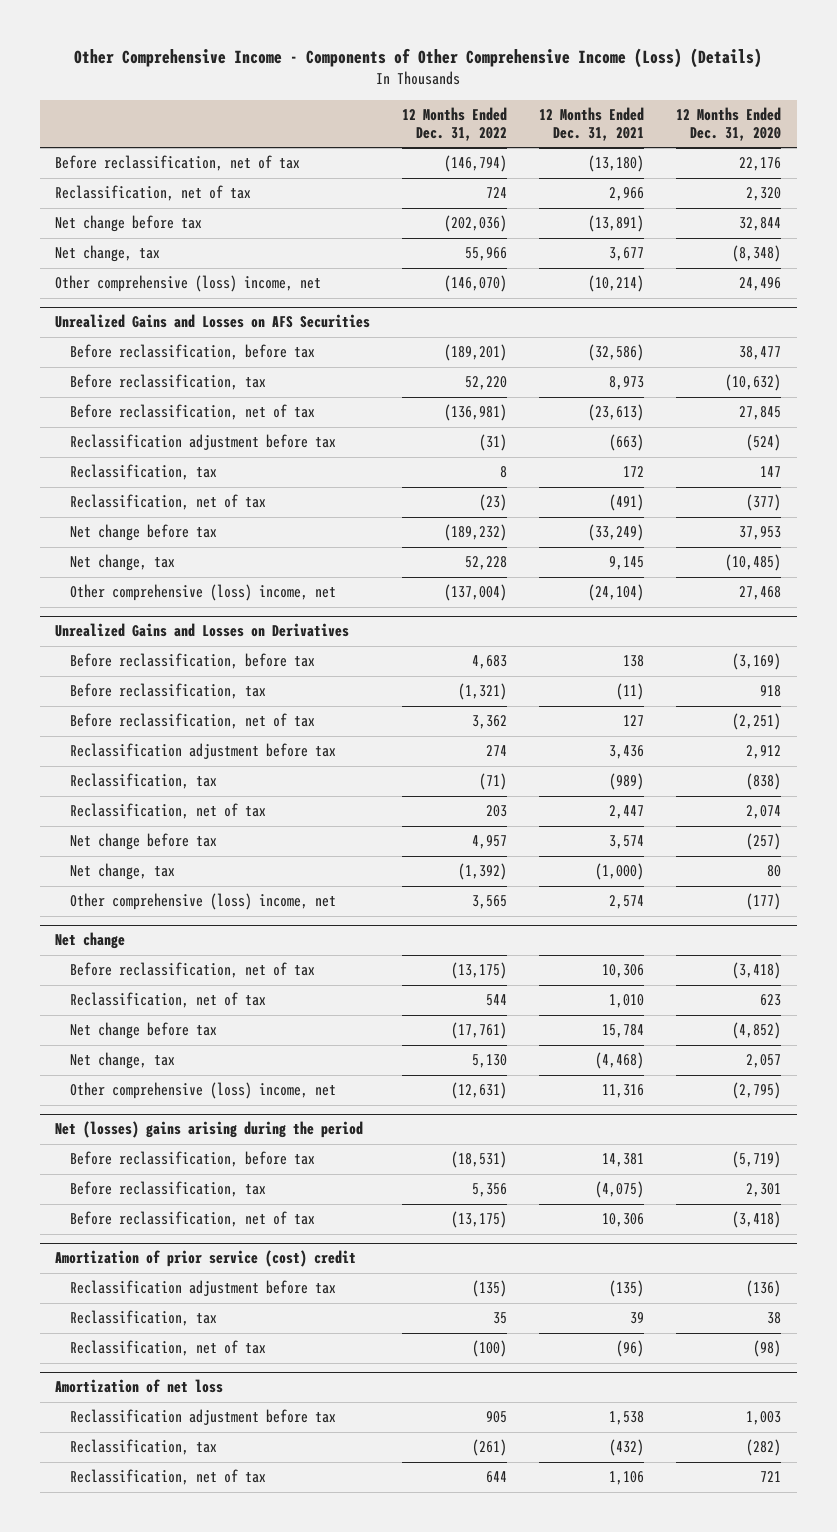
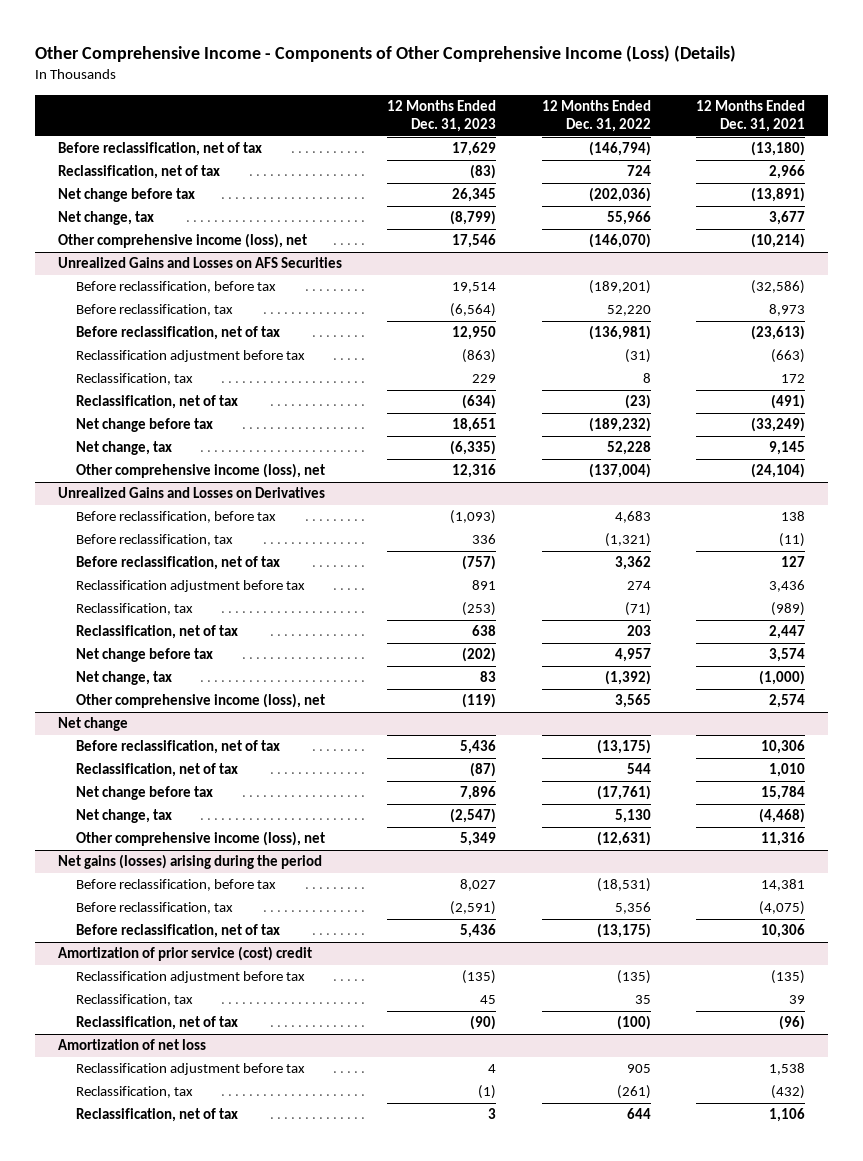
[676,106,782,141] 12 Months Ended Dec. 31, 2020 -> none
none -> [387,99,497,133] 12 Months Ended Dec. 31, 2023
[55,275,322,293] Other comprehensive (loss) income, net -> [57,233,307,249] Other comprehensive income (loss), net
[69,584,336,602] Other comprehensive (loss) income, net -> [76,463,326,479] Other comprehensive income (loss), net
[69,893,336,911] Other comprehensive (loss) income, net -> [76,693,326,709] Other comprehensive income (loss), net
[69,1082,336,1100] Other comprehensive (loss) income, net -> [76,831,326,847] Other comprehensive income (loss), net
[55,1121,364,1139] Net (losses) gains arising during the period -> [57,854,322,870] Net gains (losses) arising during the period

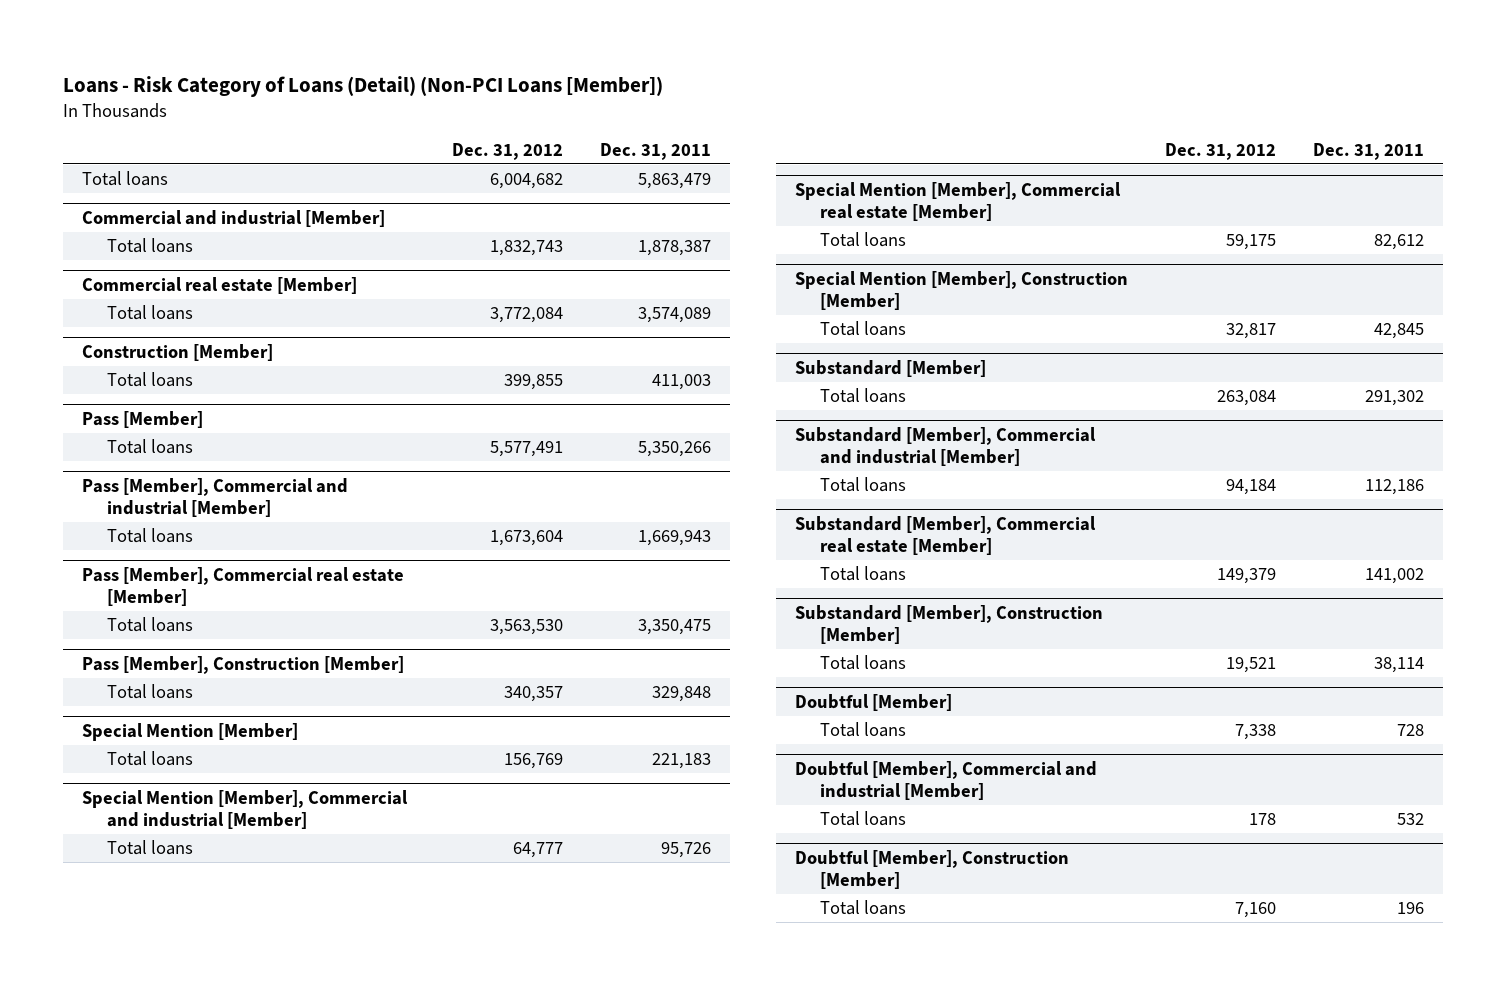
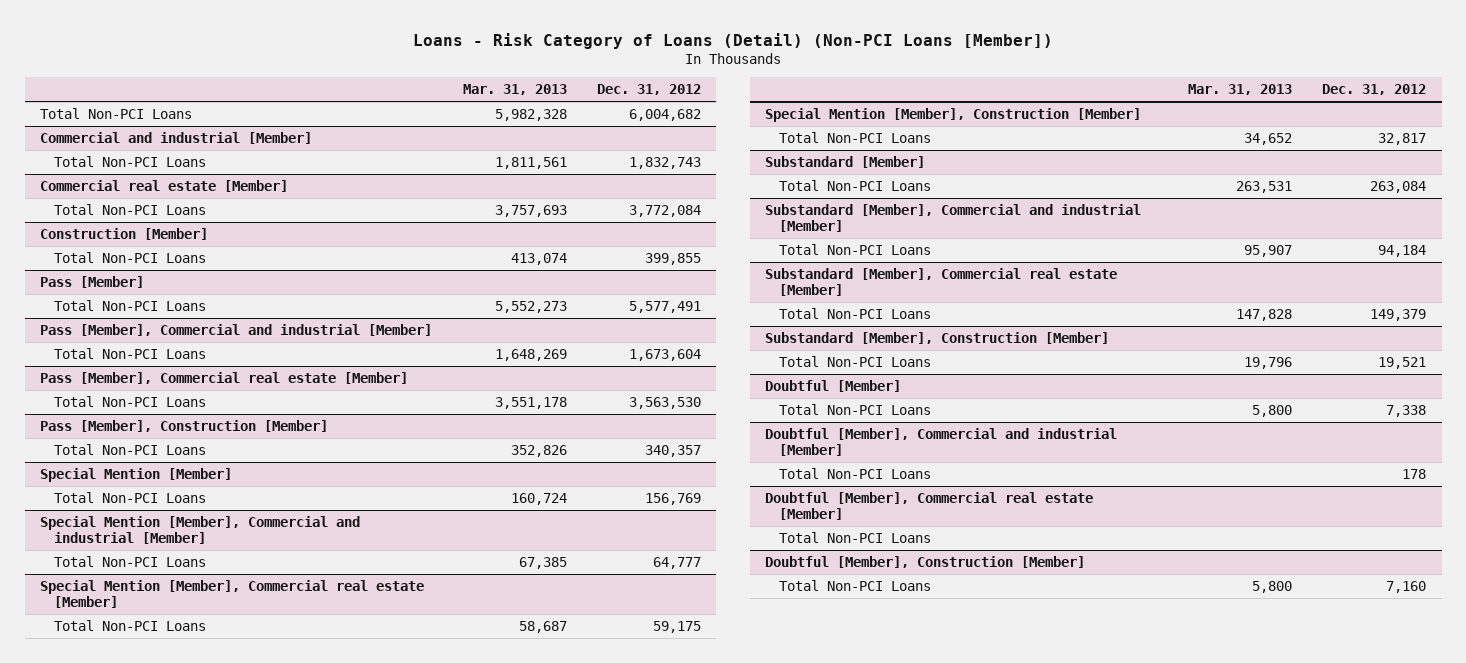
[600,142,712,160] Dec. 31, 2011 -> none
none -> [462,84,567,96] Mar. 31, 2013
[81,171,168,187] Total loans -> [39,107,192,119] Total Non-PCI Loans
[106,238,193,254] Total loans -> [53,155,206,167] Total Non-PCI Loans
[106,305,193,321] Total loans -> [53,203,206,215] Total Non-PCI Loans
[106,372,193,388] Total loans -> [53,251,206,263] Total Non-PCI Loans
[106,439,193,455] Total loans -> [53,299,206,311] Total Non-PCI Loans
[106,528,193,544] Total loans -> [53,347,206,359] Total Non-PCI Loans
[106,617,193,633] Total loans -> [53,395,206,407] Total Non-PCI Loans
[106,684,193,700] Total loans -> [53,443,206,455] Total Non-PCI Loans
[106,751,193,767] Total loans -> [53,491,206,503] Total Non-PCI Loans
[106,840,193,856] Total loans -> [53,555,206,567] Total Non-PCI Loans
[819,232,906,248] Total loans -> [53,619,206,631] Total Non-PCI Loans
[819,321,906,337] Total loans -> [779,131,932,143] Total Non-PCI Loans
[819,388,906,404] Total loans -> [779,179,932,191] Total Non-PCI Loans
[819,477,906,493] Total loans -> [779,243,932,255] Total Non-PCI Loans
[819,566,906,582] Total loans -> [779,307,932,319] Total Non-PCI Loans
[819,655,906,671] Total loans -> [779,355,932,367] Total Non-PCI Loans
[819,722,906,738] Total loans -> [779,403,932,415] Total Non-PCI Loans
[819,811,906,827] Total loans -> [779,467,932,479] Total Non-PCI Loans
none -> [765,491,1094,520] Doubtful [Member], Commercial real estate [Member]
none -> [779,531,932,543] Total Non-PCI Loans
[819,900,906,916] Total loans -> [779,579,932,591] Total Non-PCI Loans

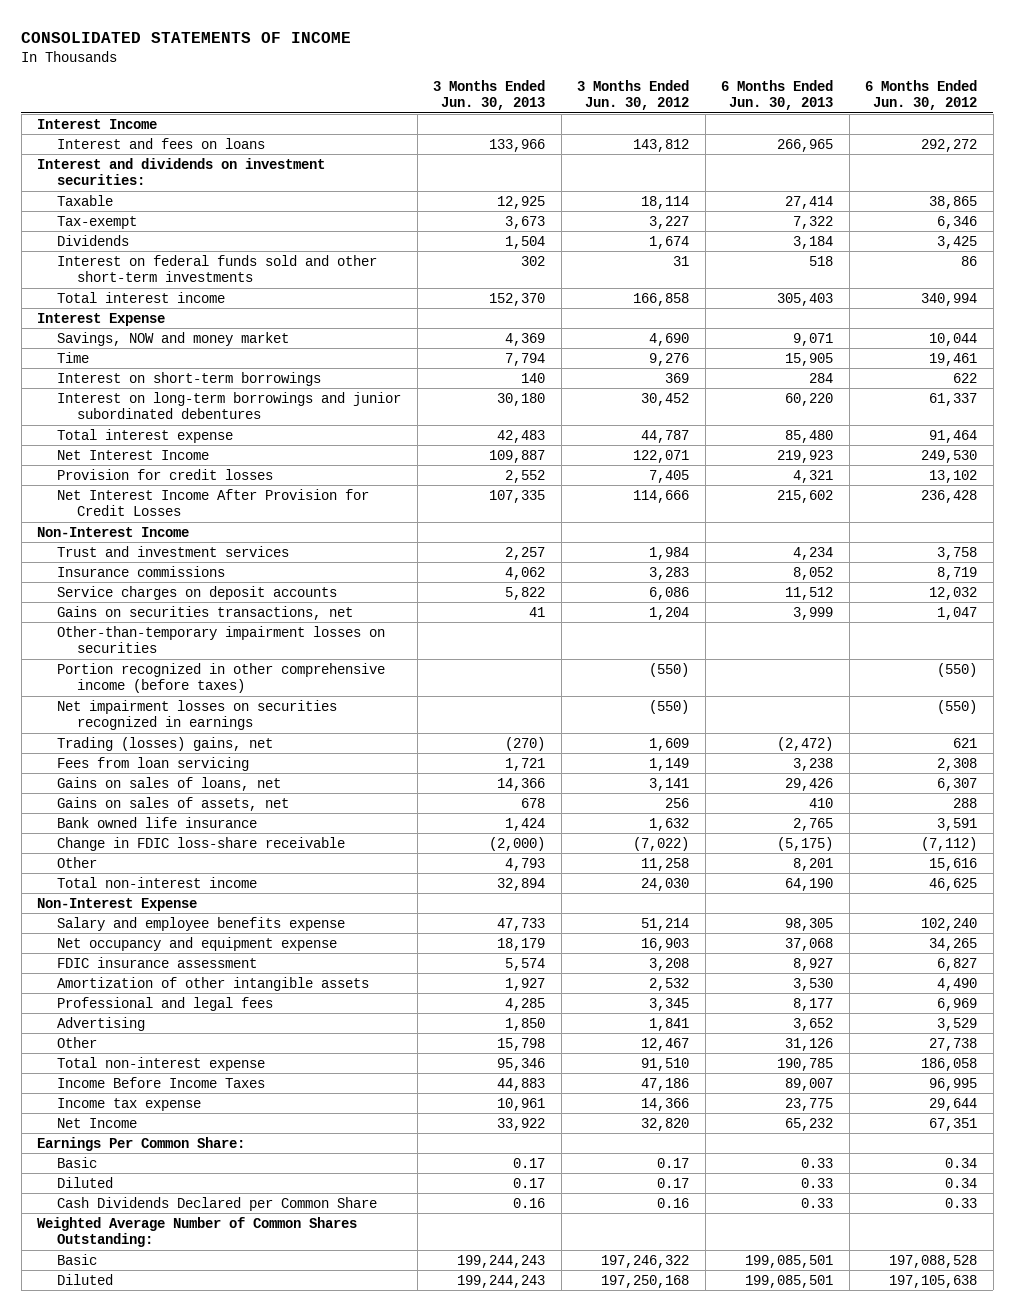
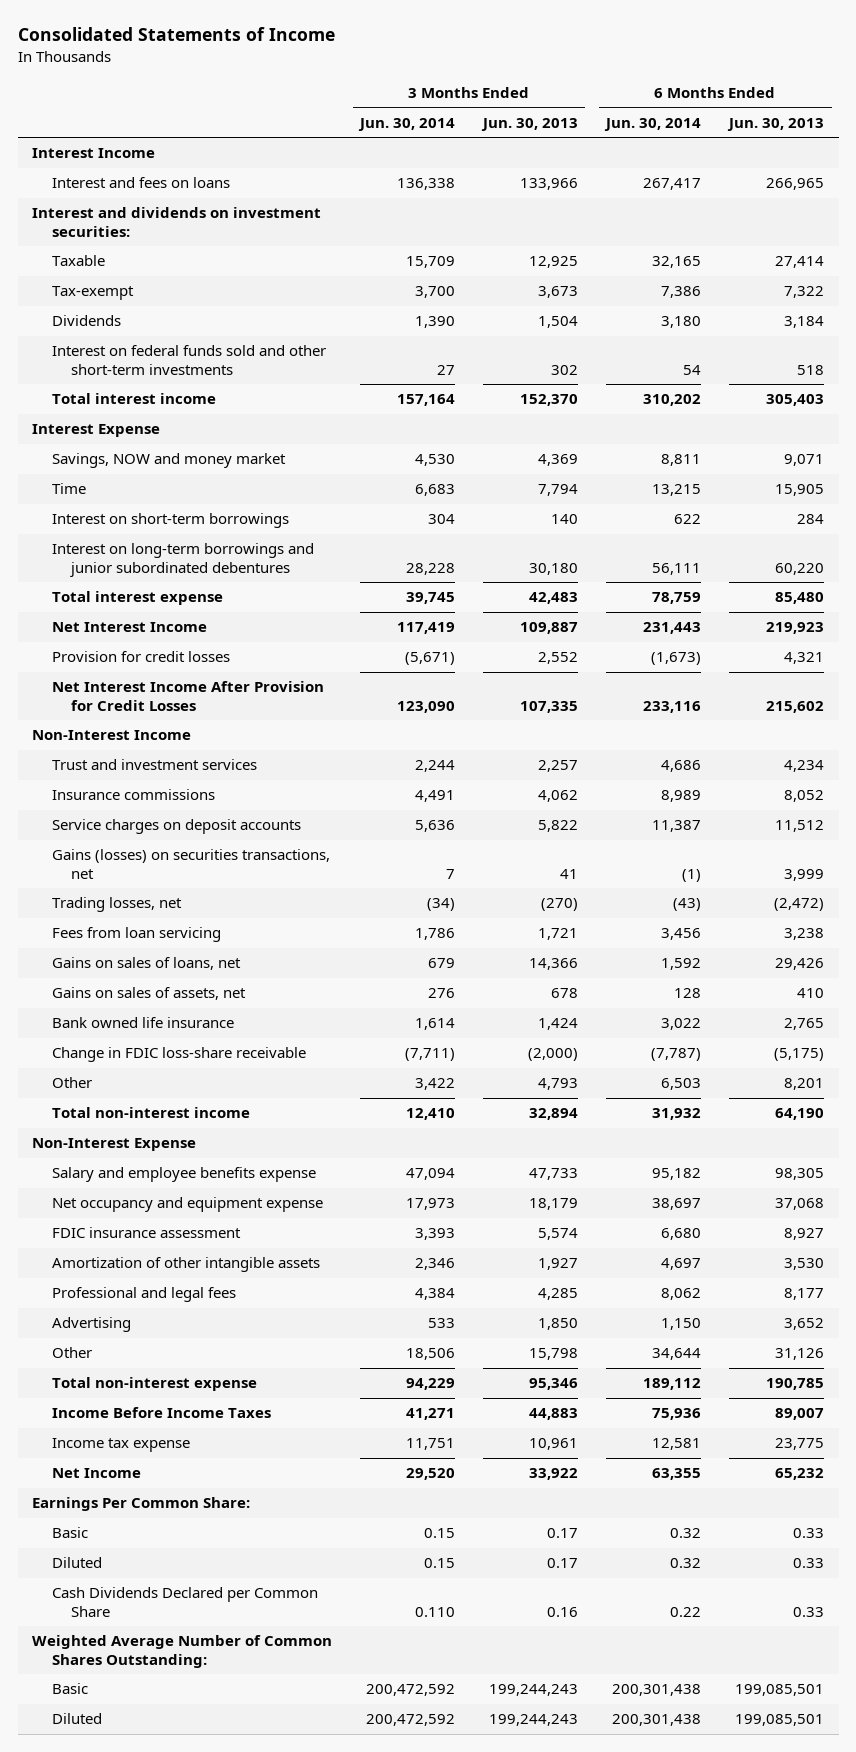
[21,32,352,44] CONSOLIDATED STATEMENTS OF INCOME -> [17,27,335,42] Consolidated Statements of Income
[577,79,690,111] 3 Months Ended Jun. 30, 2012 -> none
[865,79,978,111] 6 Months Ended Jun. 30, 2012 -> none
none -> [358,117,456,131] Jun. 30, 2014
none -> [604,117,702,131] Jun. 30, 2014
[57,625,386,654] Other-than-temporary impairment losses on securities -> none
[57,662,386,694] Portion recognized in other comprehensive income (before taxes) -> none
[57,699,338,731] Net impairment losses on securities recognized in earnings -> none
[57,605,354,620] Gains on securities transactions, net -> [51,849,330,879] Gains (losses) on securities transactions, net
[57,736,274,751] Trading (losses) gains, net -> [51,897,182,913] Trading losses, net

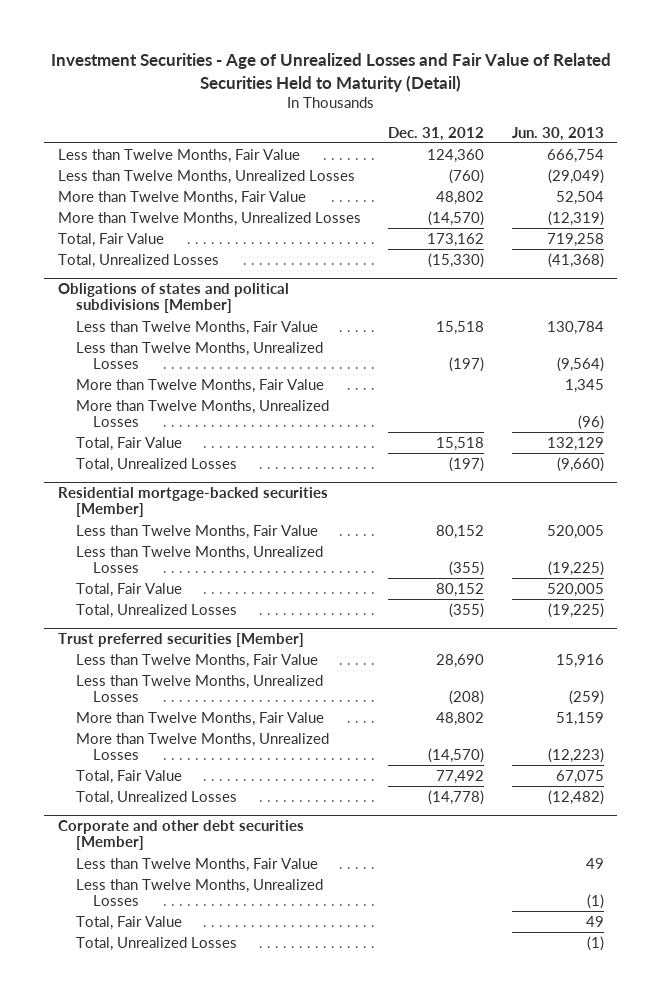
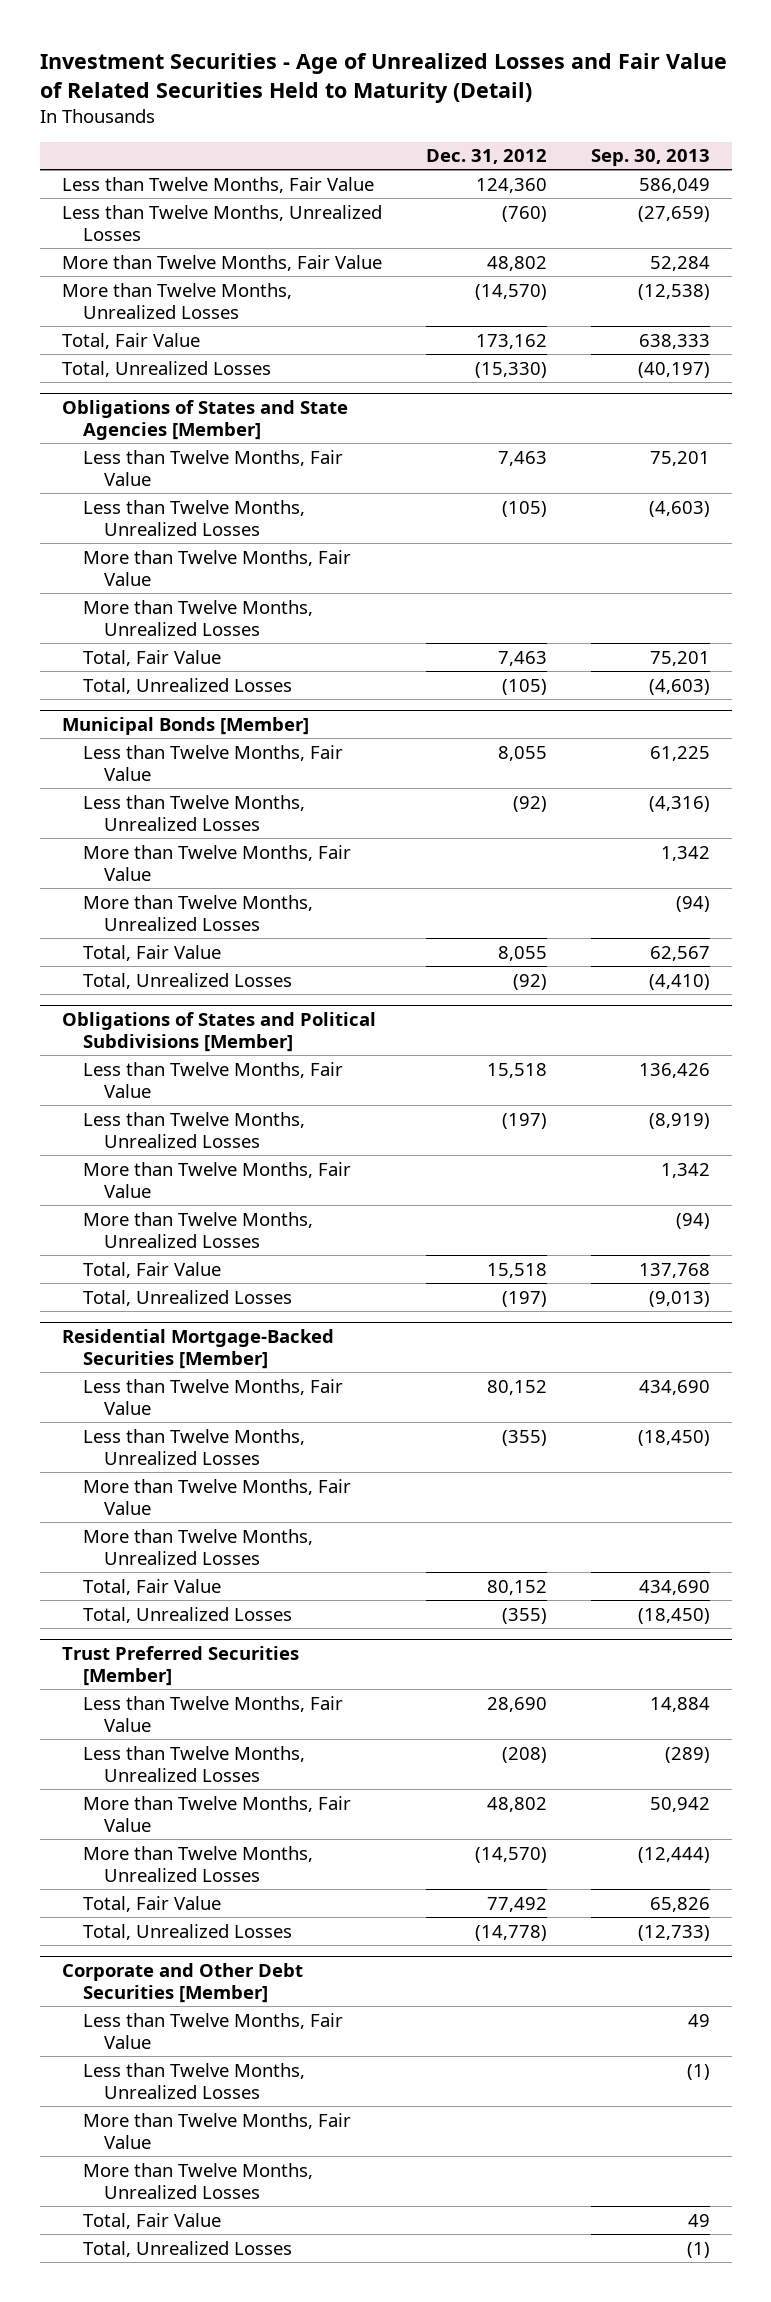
[511,126,604,141] Jun. 30, 2013 -> none
none -> [590,149,710,167] Sep. 30, 2013
none -> [61,399,348,440] Obligations of States and State Agencies [Member]
none -> [82,449,343,486] Less than Twelve Months, Fair Value
none -> [82,499,305,536] Less than Twelve Months, Unrealized Losses
none -> [82,549,351,586] More than Twelve Months, Fair Value
none -> [82,599,313,636] More than Twelve Months, Unrealized Losses
none -> [82,649,221,666] Total, Fair Value
none -> [82,677,292,694] Total, Unrealized Losses
none -> [61,716,309,735] Municipal Bonds [Member]
none -> [82,744,343,781] Less than Twelve Months, Fair Value
none -> [82,794,305,831] Less than Twelve Months, Unrealized Losses
none -> [82,844,351,881] More than Twelve Months, Fair Value
none -> [82,894,313,931] More than Twelve Months, Unrealized Losses
none -> [82,944,221,961] Total, Fair Value
none -> [82,972,292,989] Total, Unrealized Losses
[57,282,289,314] Obligations of states and political subdivisions [Member] -> [61,1011,376,1052] Obligations of States and Political Subdivisions [Member]
[57,486,328,518] Residential mortgage-backed securities [Member] -> [61,1328,334,1369] Residential Mortgage-Backed Securities [Member]
none -> [82,1478,351,1515] More than Twelve Months, Fair Value
none -> [82,1528,313,1565] More than Twelve Months, Unrealized Losses
[57,632,304,647] Trust preferred securities [Member] -> [61,1645,299,1686] Trust Preferred Securities [Member]
[57,819,304,851] Corporate and other debt securities [Member] -> [61,1962,303,2003] Corporate and Other Debt Securities [Member]
none -> [82,2112,351,2149] More than Twelve Months, Fair Value
none -> [82,2162,313,2199] More than Twelve Months, Unrealized Losses

